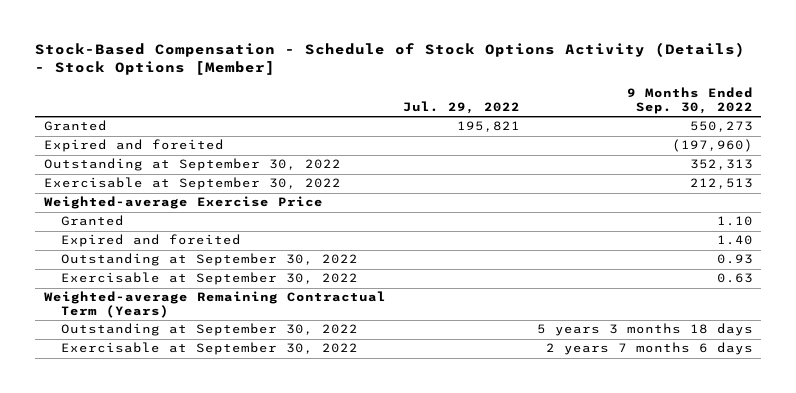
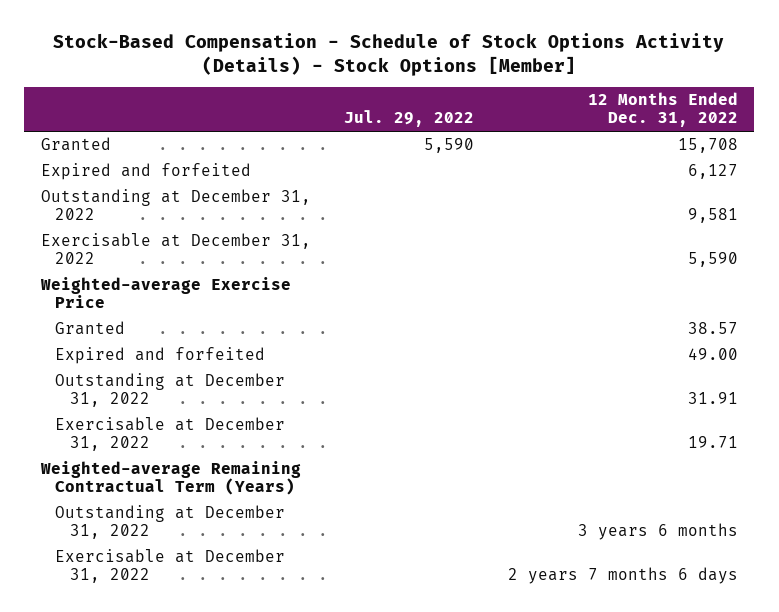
[626,87,753,115] 9 Months Ended Sep. 30, 2022 -> none
none -> [587,92,738,128] 12 Months Ended Dec. 31, 2022
[456,121,520,133] 195,821 -> [424,138,475,154] 5,590
[43,139,224,153] Expired and foreited -> [40,163,251,181] Expired and forfeited
[43,158,341,172] Outstanding at September 30, 2022 -> [40,189,311,221] Outstanding at December 31, 2022
[43,177,341,191] Exercisable at September 30, 2022 -> [40,233,311,265] Exercisable at December 31, 2022
[61,234,242,248] Expired and foreited -> [55,347,266,365] Expired and forfeited
[61,253,359,267] Outstanding at September 30, 2022 -> [55,373,286,408] Outstanding at December 31, 2022
[61,272,359,286] Exercisable at September 30, 2022 -> [55,417,286,452] Exercisable at December 31, 2022
[61,323,359,337] Outstanding at September 30, 2022 -> [55,505,286,540] Outstanding at December 31, 2022
[61,342,359,356] Exercisable at September 30, 2022 -> [55,549,286,584] Exercisable at December 31, 2022

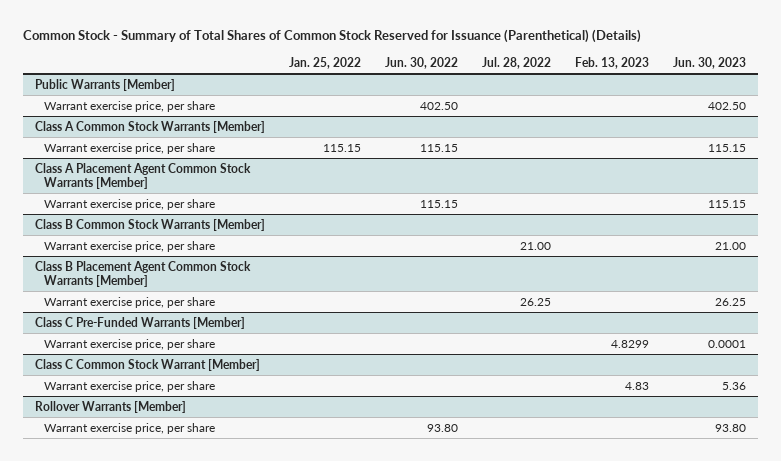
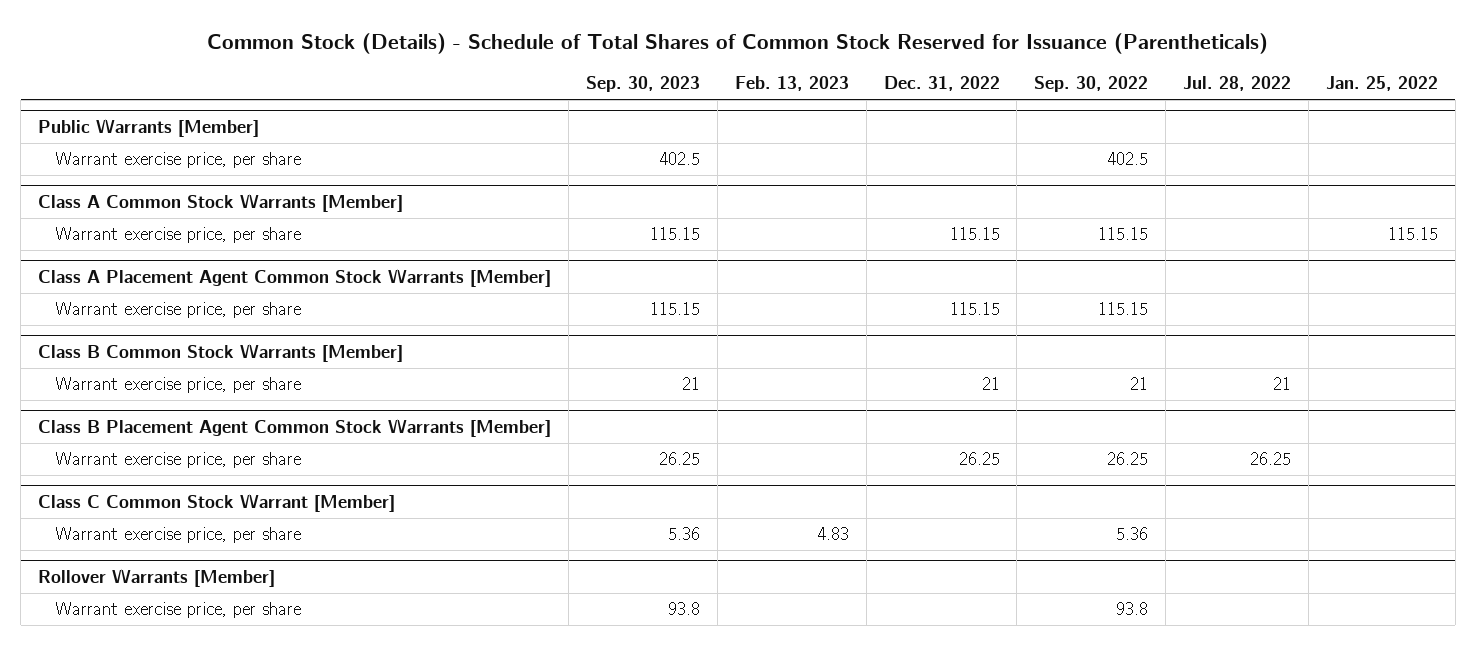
[22,29,641,44] Common Stock - Summary of Total Shares of Common Stock Reserved for Issuance (Parenthetical) (Details) -> [207,32,1269,54] Common Stock (Details) - Schedule of Total Shares of Common Stock Reserved for Issuance (Parentheticals)
[384,56,458,69] Jun. 30, 2022 -> none
[673,56,747,69] Jun. 30, 2023 -> none
none -> [585,76,700,93] Sep. 30, 2023
none -> [883,76,1000,92] Dec. 31, 2022
none -> [1034,76,1149,93] Sep. 30, 2022
[519,241,551,250] 21.00 -> [1273,377,1292,391] 21
[34,316,245,329] Class C Pre-Funded Warrants [Member] -> none
[43,338,215,350] Warrant exercise price, per share -> none

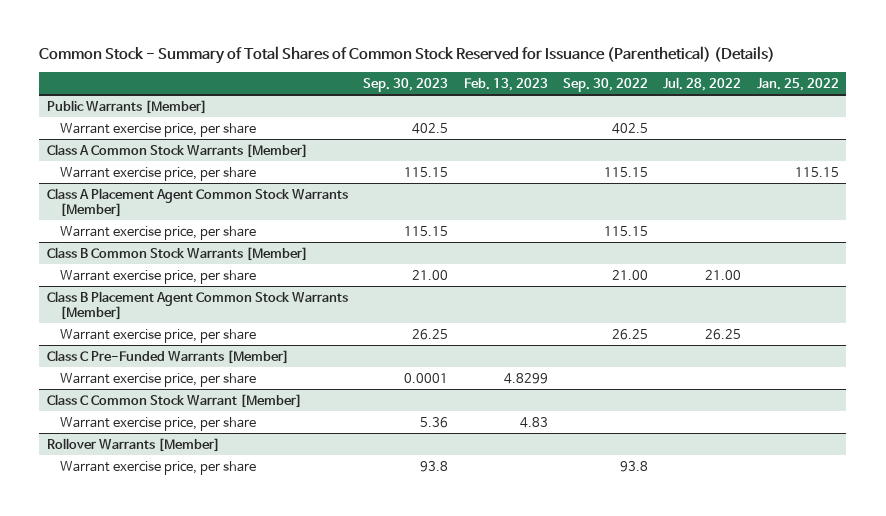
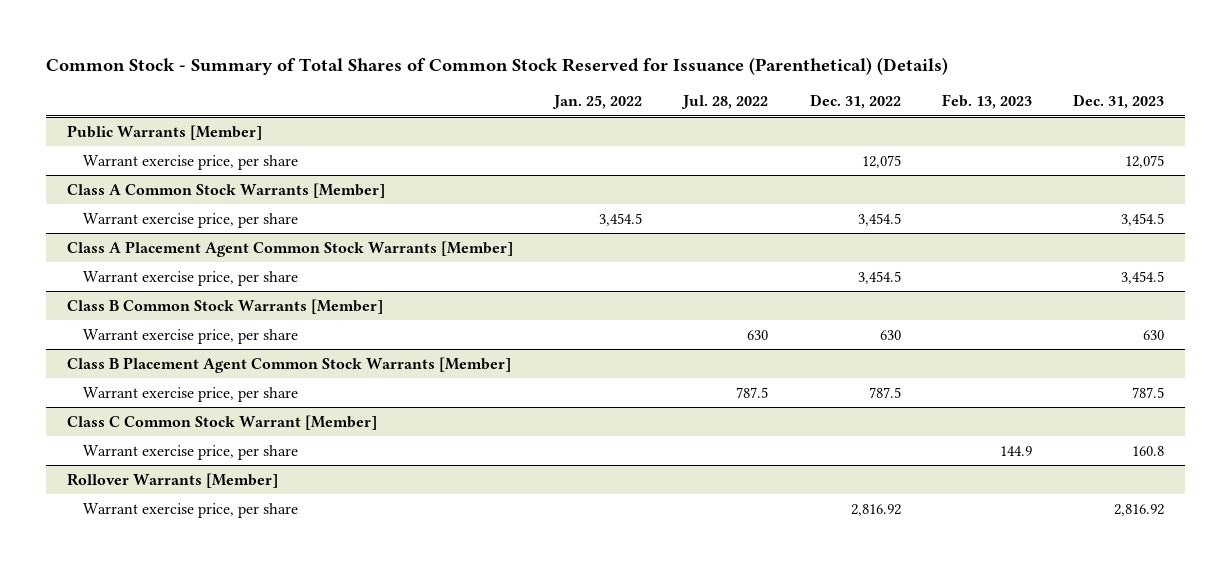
[363,77,449,92] Sep. 30, 2023 -> none
[563,77,649,92] Sep. 30, 2022 -> none
none -> [809,94,901,110] Dec. 31, 2022
none -> [1073,94,1165,110] Dec. 31, 2023
[794,166,839,177] 115.15 -> [598,212,642,226] 3,454.5
[705,269,742,280] 21.00 -> [747,329,769,340] 630
[46,349,289,364] Class C Pre-Funded Warrants [Member] -> none
[60,372,257,387] Warrant exercise price, per share -> none
[705,328,742,340] 26.25 -> [736,386,769,398] 787.5
[519,416,548,428] 4.83 -> [1000,445,1033,456] 144.9

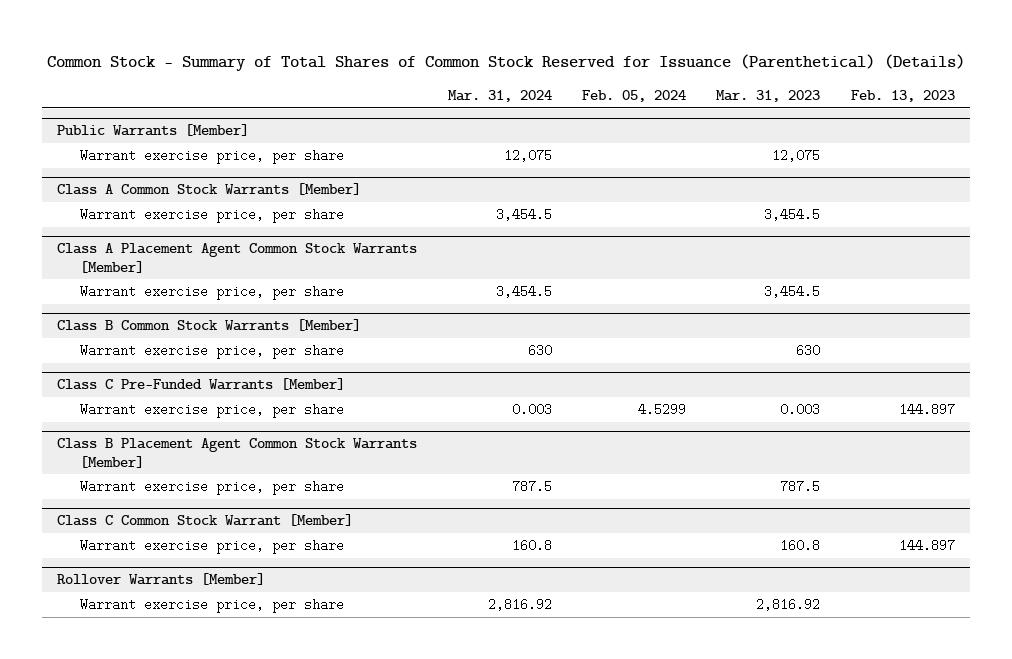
[551,95,642,110] Jan. 25, 2022 -> none
[681,95,769,110] Jul. 28, 2022 -> none
[809,94,901,110] Dec. 31, 2022 -> none
[1073,94,1165,110] Dec. 31, 2023 -> none
none -> [447,89,552,102] Mar. 31, 2024
none -> [582,89,687,102] Feb. 05, 2024
none -> [716,89,821,102] Mar. 31, 2023
none -> [57,378,346,391] Class C Pre-Funded Warrants [Member]
none -> [79,403,344,419] Warrant exercise price, per share
[1000,445,1033,456] 144.9 -> [898,539,955,553] 144.897

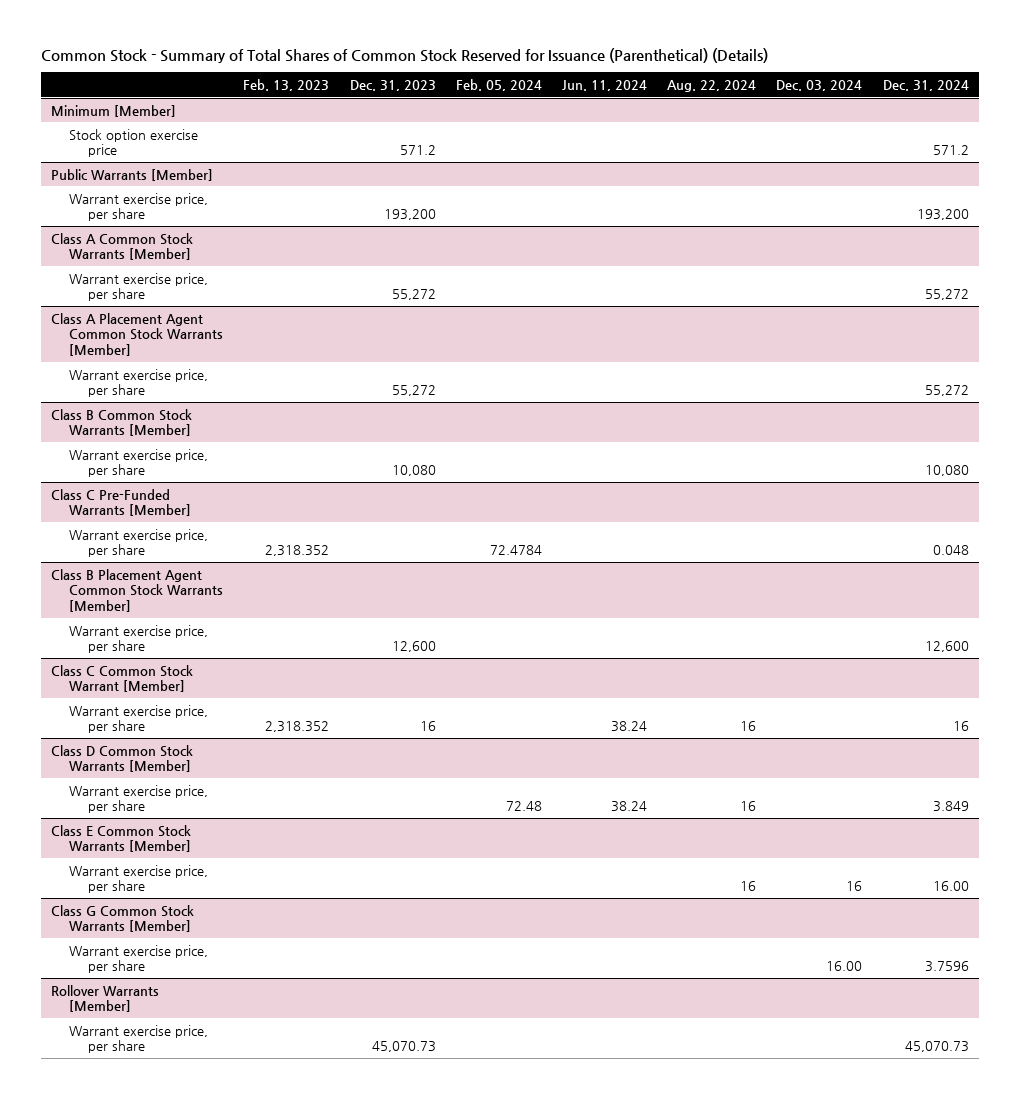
[447,89,552,102] Mar. 31, 2024 -> none
[716,89,821,102] Mar. 31, 2023 -> none
none -> [349,79,436,91] Dec. 31, 2023
none -> [562,79,648,91] Jun. 11, 2024
none -> [667,79,757,92] Aug. 22, 2024
none -> [776,79,863,91] Dec. 03, 2024
none -> [882,79,969,91] Dec. 31, 2024
none -> [50,104,176,117] Minimum [Member]
none -> [69,128,199,158] Stock option exercise price
[638,403,687,417] 4.5299 -> [489,545,542,556] 72.4784
[898,403,955,417] 144.897 -> [265,545,330,557] 2,318.352
[898,539,955,553] 144.897 -> [265,721,330,733] 2,318.352
none -> [50,744,193,773] Class D Common Stock Warrants [Member]
none -> [69,784,209,814] Warrant exercise price, per share
none -> [50,824,192,853] Class E Common Stock Warrants [Member]
none -> [69,864,209,894] Warrant exercise price, per share
none -> [50,904,194,933] Class G Common Stock Warrants [Member]
none -> [69,944,209,974] Warrant exercise price, per share

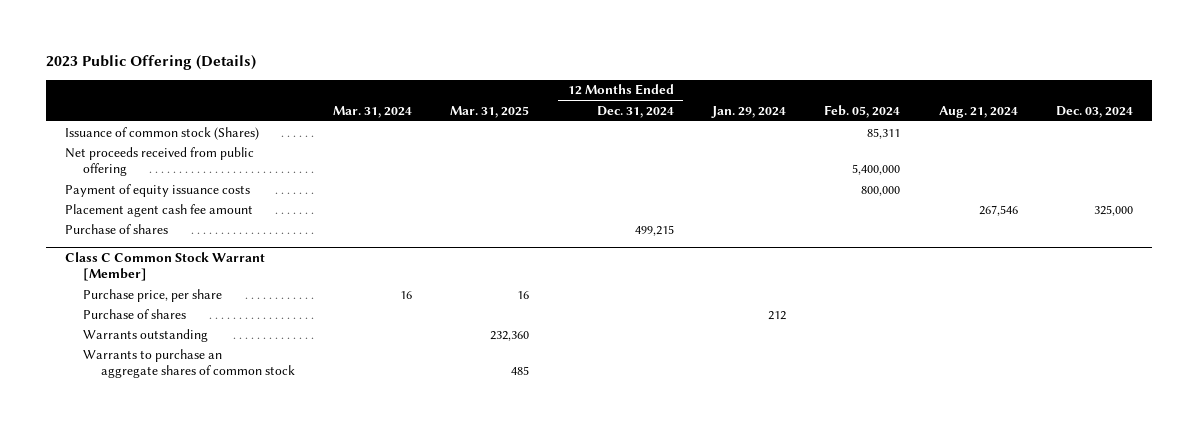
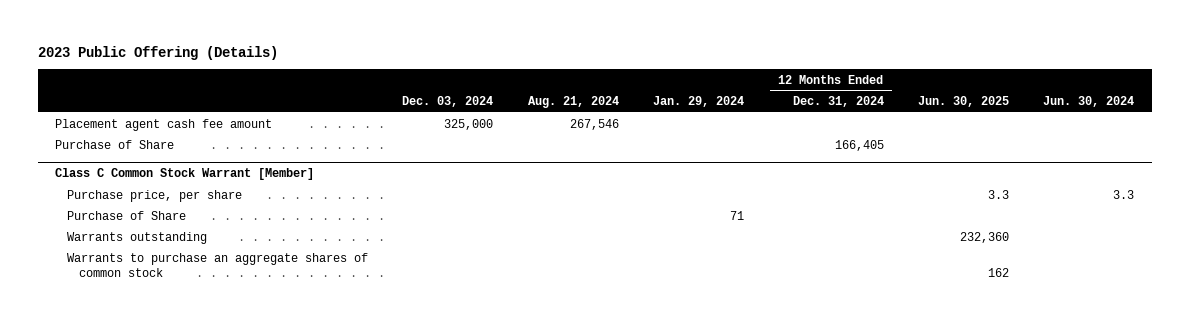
[333,105,413,118] Mar. 31, 2024 -> none
[450,105,530,118] Mar. 31, 2025 -> none
[824,104,901,118] Feb. 05, 2024 -> none
none -> [918,96,1010,108] Jun. 30, 2025
none -> [1043,96,1135,108] Jun. 30, 2024
[64,126,259,140] Issuance of common stock (Shares) -> none
[64,146,254,176] Net proceeds received from public offering -> none
[64,183,250,197] Payment of equity issuance costs -> none
[64,223,168,234] Purchase of shares -> [55,139,175,149] Purchase of Share
[634,224,674,236] 499,215 -> [834,139,884,151] 166,405
[82,308,186,319] Purchase of shares -> [66,210,186,220] Purchase of Share
[768,310,787,320] 212 -> [730,210,745,220] 71

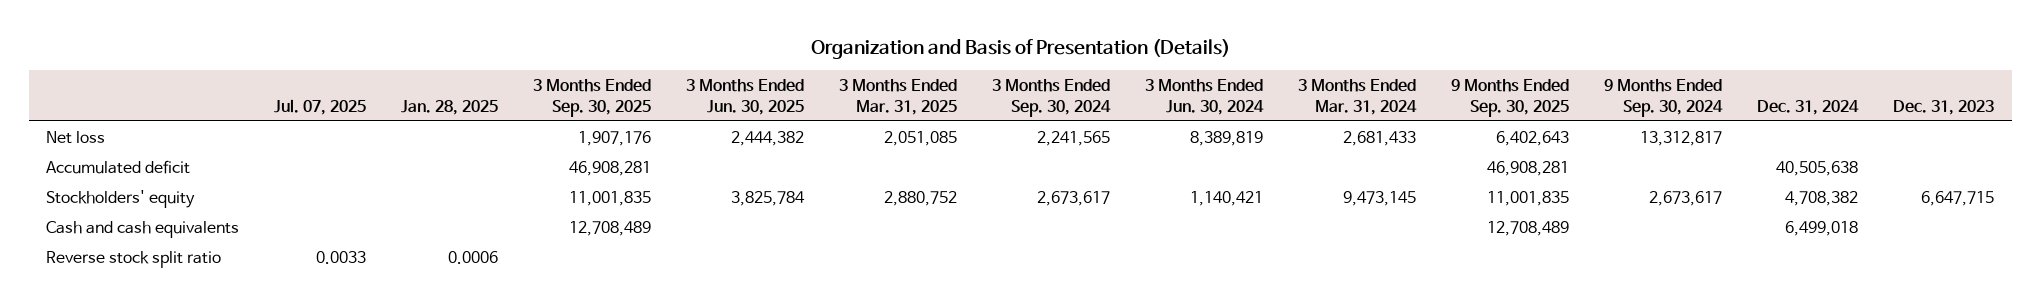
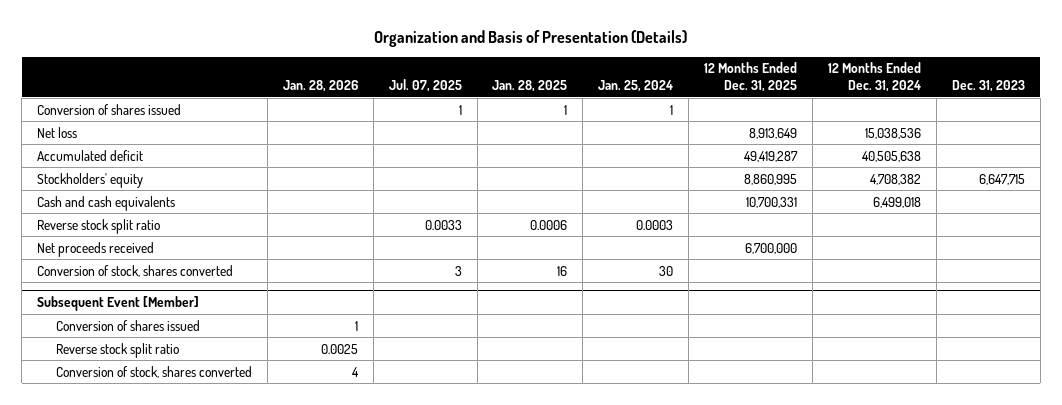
[533,78,652,117] 3 Months Ended Sep. 30, 2025 -> none
[686,78,805,115] 3 Months Ended Jun. 30, 2025 -> none
[839,78,958,115] 3 Months Ended Mar. 31, 2025 -> none
[992,78,1112,117] 3 Months Ended Sep. 30, 2024 -> none
[1145,78,1265,115] 3 Months Ended Jun. 30, 2024 -> none
[1298,78,1418,115] 3 Months Ended Mar. 31, 2024 -> none
[1451,78,1570,117] 9 Months Ended Sep. 30, 2025 -> none
[1604,78,1724,117] 9 Months Ended Sep. 30, 2024 -> none
[1757,99,1860,115] Dec. 31, 2024 -> none
none -> [282,80,358,93] Jan. 28, 2026
none -> [598,80,674,93] Jan. 25, 2024
none -> [704,62,798,93] 12 Months Ended Dec. 31, 2025
none -> [828,62,922,93] 12 Months Ended Dec. 31, 2024
none -> [37,103,182,115] Conversion of shares issued
none -> [37,241,155,257] Net proceeds received
none -> [37,264,234,277] Conversion of stock, shares converted
none -> [37,296,200,312] Subsequent Event [Member]
none -> [55,319,200,331] Conversion of shares issued
none -> [55,342,179,358] Reverse stock split ratio
none -> [55,365,252,378] Conversion of stock, shares converted

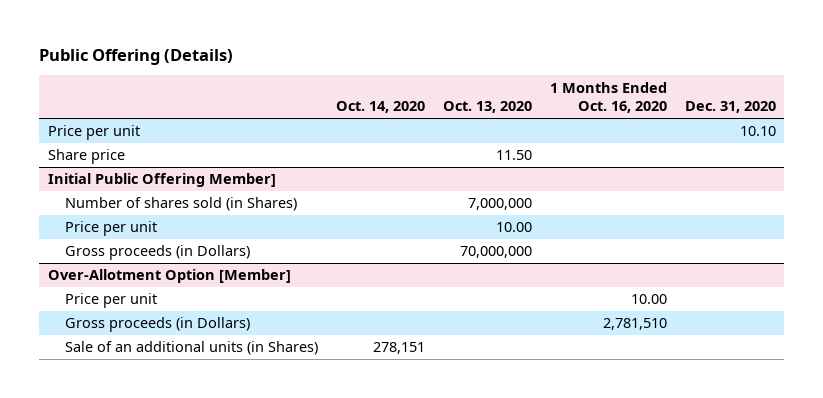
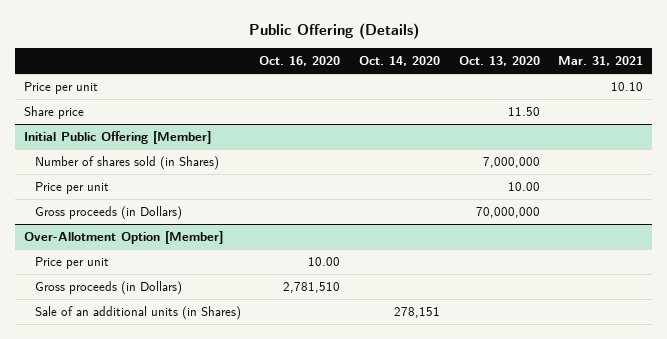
[549,81,667,114] 1 Months Ended Oct. 16, 2020 -> none
[684,101,776,114] Dec. 31, 2020 -> none
none -> [259,56,341,67] Oct. 16, 2020
none -> [558,56,644,67] Mar. 31, 2021
[47,173,276,188] Initial Public Offering Member] -> [24,131,212,145] Initial Public Offering [Member]

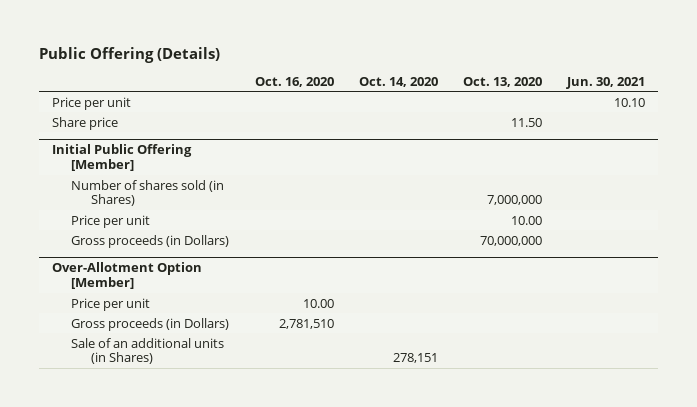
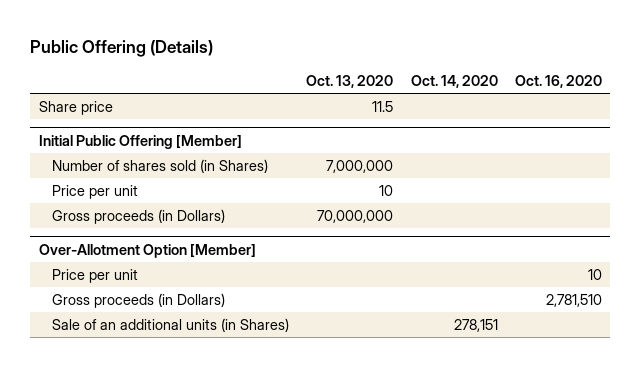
[566,76,646,89] Jun. 30, 2021 -> none
[51,96,131,110] Price per unit -> none
[510,117,542,127] 11.50 -> [372,101,394,113] 11.5
[510,215,542,225] 10.00 -> [379,185,394,197] 10
[302,298,334,308] 10.00 -> [587,269,602,281] 10

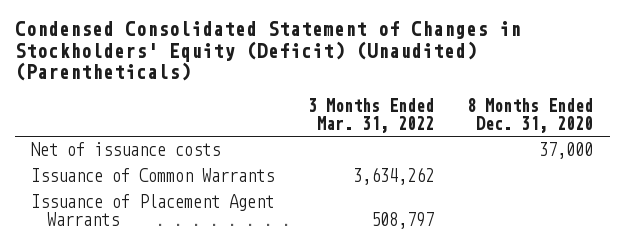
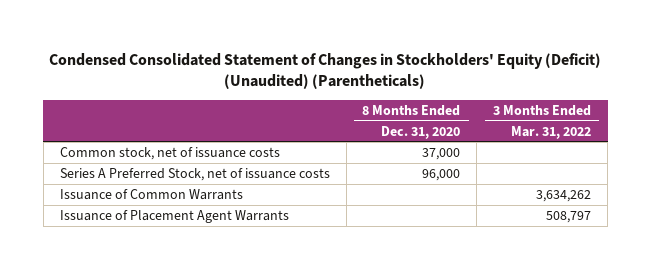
[31,142,221,157] Net of issuance costs -> [59,146,280,160] Common stock, net of issuance costs
none -> [59,167,330,181] Series A Preferred Stock, net of issuance costs

